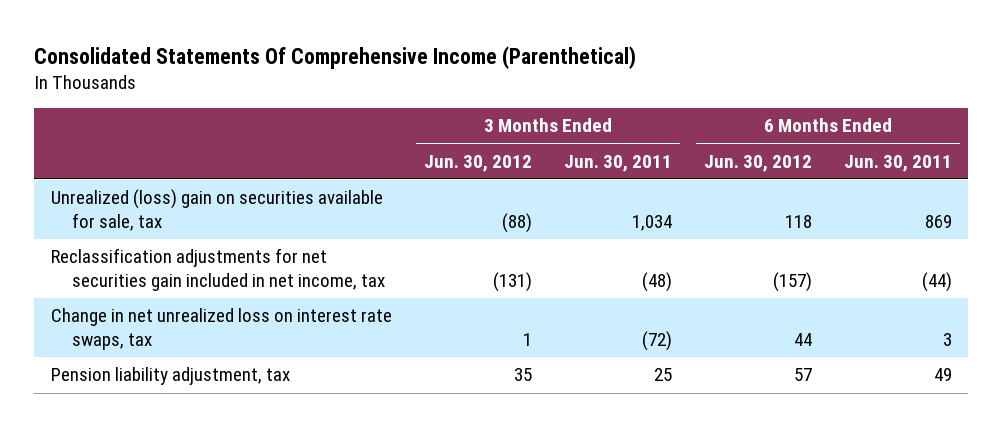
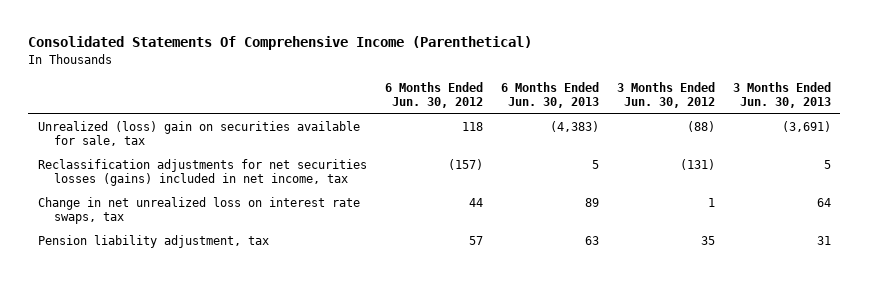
[563,154,672,172] Jun. 30, 2011 -> none
[844,154,953,172] Jun. 30, 2011 -> none
none -> [500,82,599,109] 6 Months Ended Jun. 30, 2013
none -> [733,82,832,109] 3 Months Ended Jun. 30, 2013
[50,248,386,292] Reclassification adjustments for net securities gain included in net income, tax -> [37,159,367,187] Reclassification adjustments for net securities losses (gains) included in net income, tax

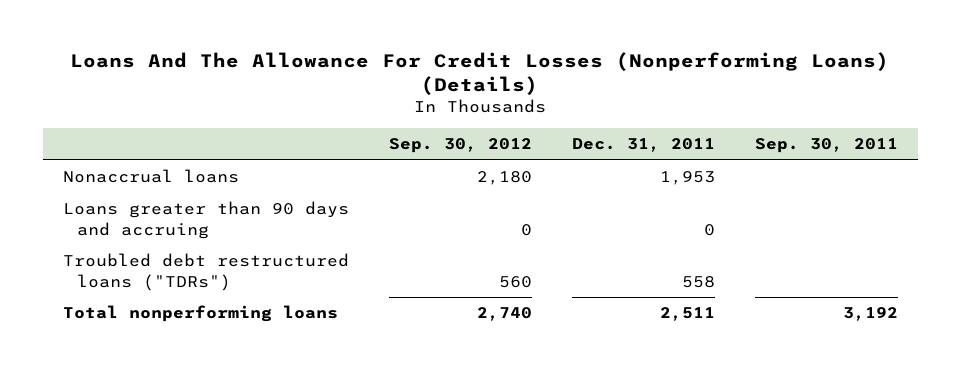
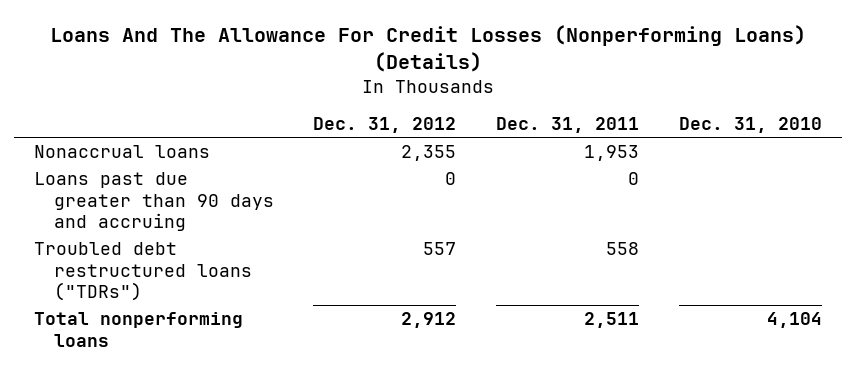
[388,138,532,154] Sep. 30, 2012 -> none
[754,138,898,154] Sep. 30, 2011 -> none
none -> [313,117,457,134] Dec. 31, 2012
none -> [678,117,822,134] Dec. 31, 2010
[62,201,349,239] Loans greater than 90 days and accruing -> [34,171,274,232] Loans past due greater than 90 days and accruing

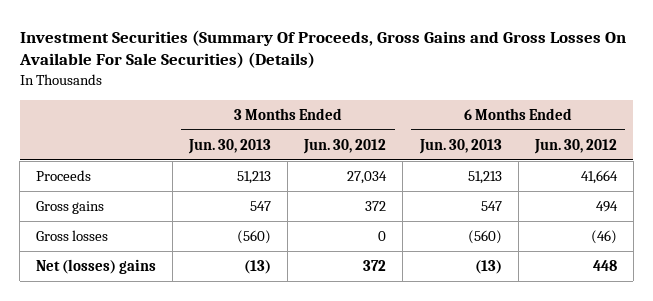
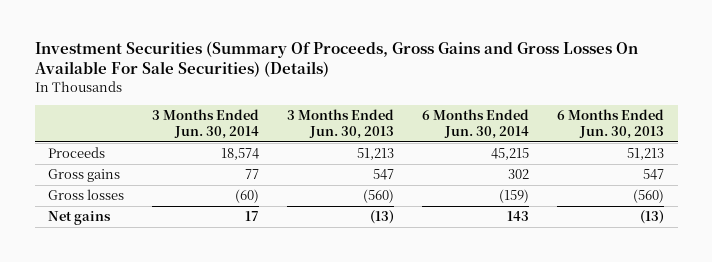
[303,138,387,154] Jun. 30, 2012 -> none
[533,138,617,154] Jun. 30, 2012 -> none
none -> [152,108,260,139] 3 Months Ended Jun. 30, 2014
none -> [421,108,529,139] 6 Months Ended Jun. 30, 2014
[36,258,157,274] Net (losses) gains -> [48,211,112,226] Net gains

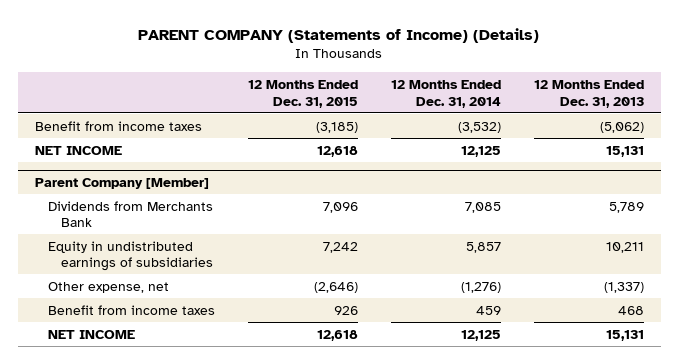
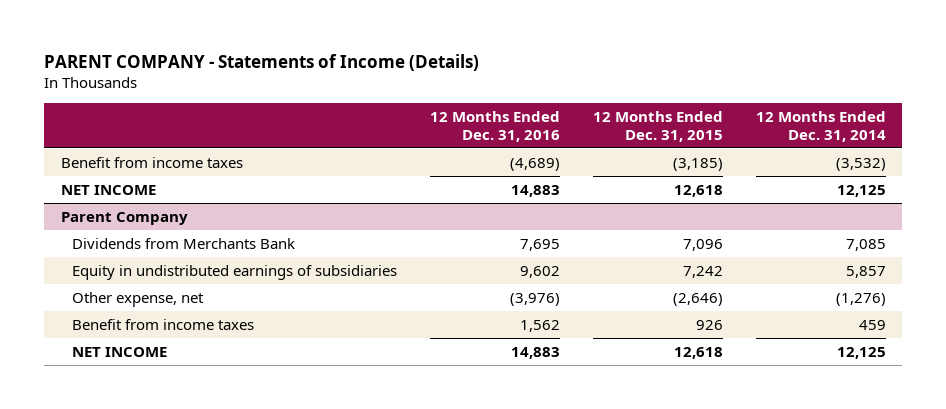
[138,27,540,43] PARENT COMPANY (Statements of Income) (Details) -> [44,53,480,71] PARENT COMPANY - Statements of Income (Details)
[534,79,645,108] 12 Months Ended Dec. 31, 2013 -> none
none -> [429,110,560,142] 12 Months Ended Dec. 31, 2016
[34,177,209,189] Parent Company [Member] -> [60,211,188,225] Parent Company

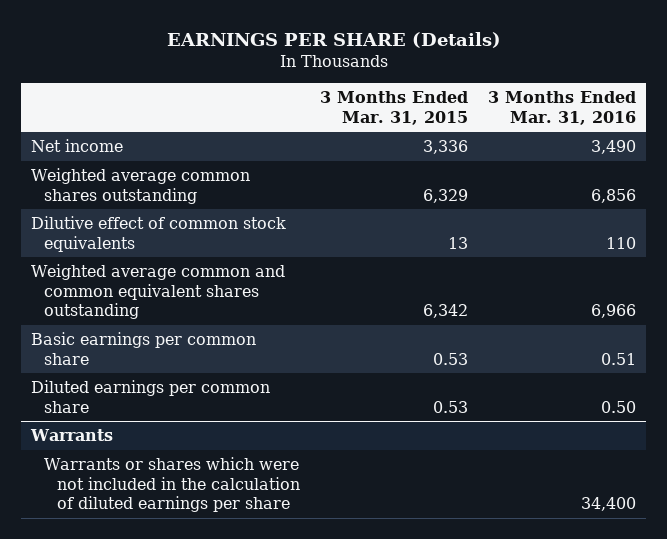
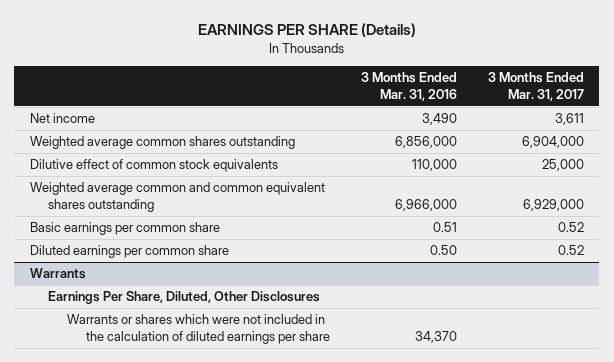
[319,91,468,125] 3 Months Ended Mar. 31, 2015 -> none
none -> [487,72,584,102] 3 Months Ended Mar. 31, 2017
[590,188,636,203] 6,856 -> [394,136,457,149] 6,856,000
[605,236,636,249] 110 -> [411,159,457,172] 110,000
[590,304,636,319] 6,966 -> [394,199,457,212] 6,966,000
none -> [48,291,321,305] Earnings Per Share, Diluted, Other Disclosures
[580,497,636,512] 34,400 -> [414,331,457,344] 34,370

